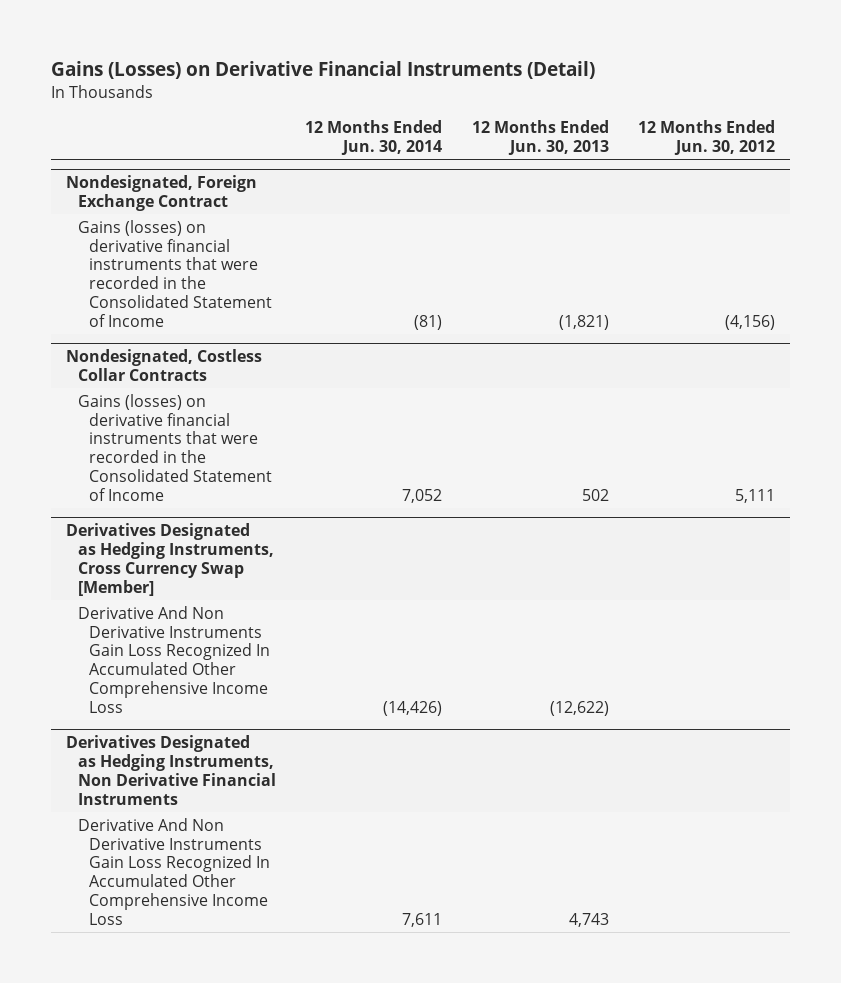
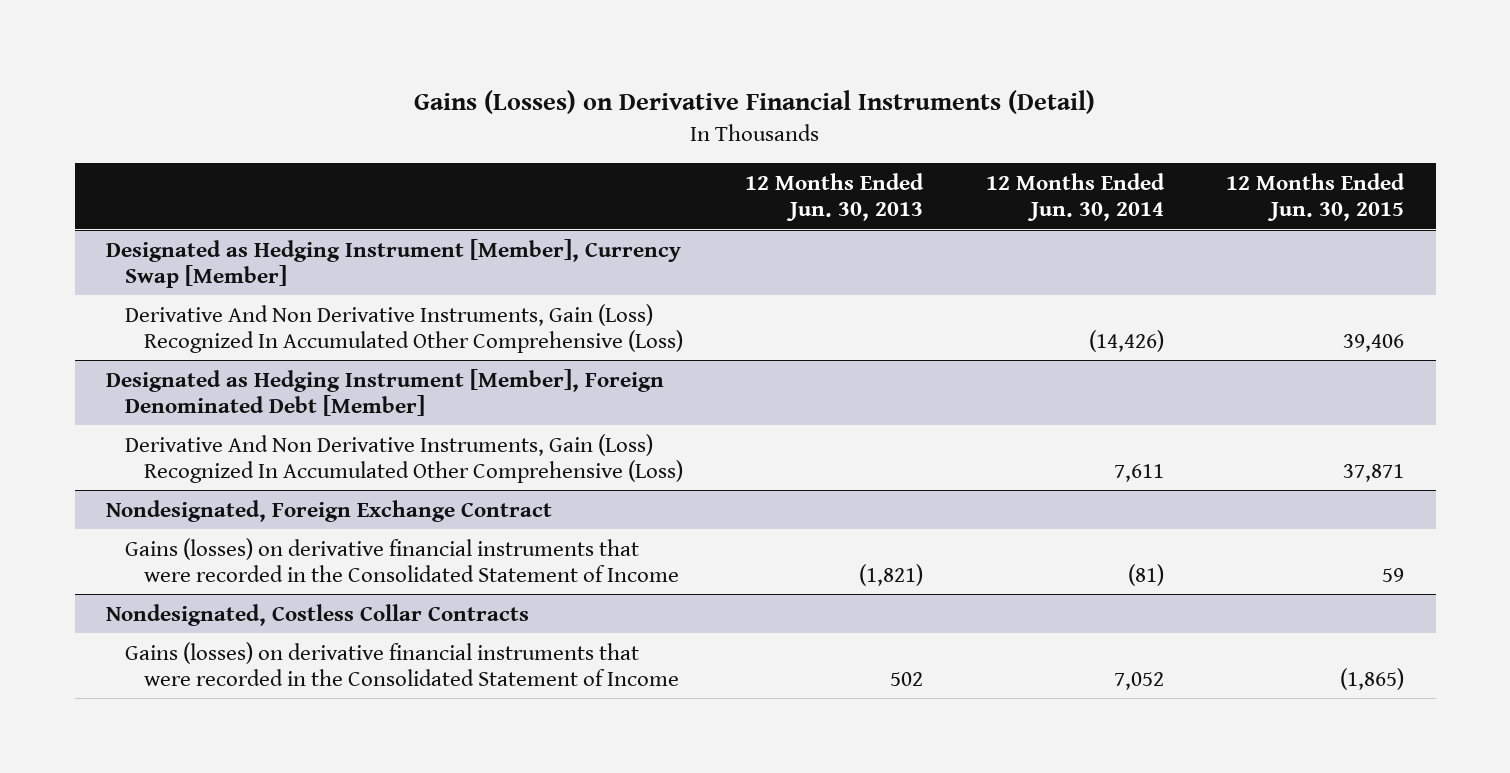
[638,120,776,156] 12 Months Ended Jun. 30, 2012 -> none
none -> [1226,173,1406,222] 12 Months Ended Jun. 30, 2015
none -> [105,238,681,288] Designated as Hedging Instrument [Member], Currency Swap [Member]
none -> [124,303,683,353] Derivative And Non Derivative Instruments, Gain (Loss) Recognized In Accumulated Other Comprehensive (Loss)
none -> [105,368,664,416] Designated as Hedging Instrument [Member], Foreign Denominated Debt [Member]
none -> [124,433,683,483] Derivative And Non Derivative Instruments, Gain (Loss) Recognized In Accumulated Other Comprehensive (Loss)
[65,523,274,596] Derivatives Designated as Hedging Instruments, Cross Currency Swap [Member] -> none
[77,605,271,713] Derivative And Non Derivative Instruments Gain Loss Recognized In Accumulated Other Comprehensive Income Loss -> none
[65,735,276,805] Derivatives Designated as Hedging Instruments, Non Derivative Financial Instruments -> none
[77,817,271,925] Derivative And Non Derivative Instruments Gain Loss Recognized In Accumulated Other Comprehensive Income Loss -> none

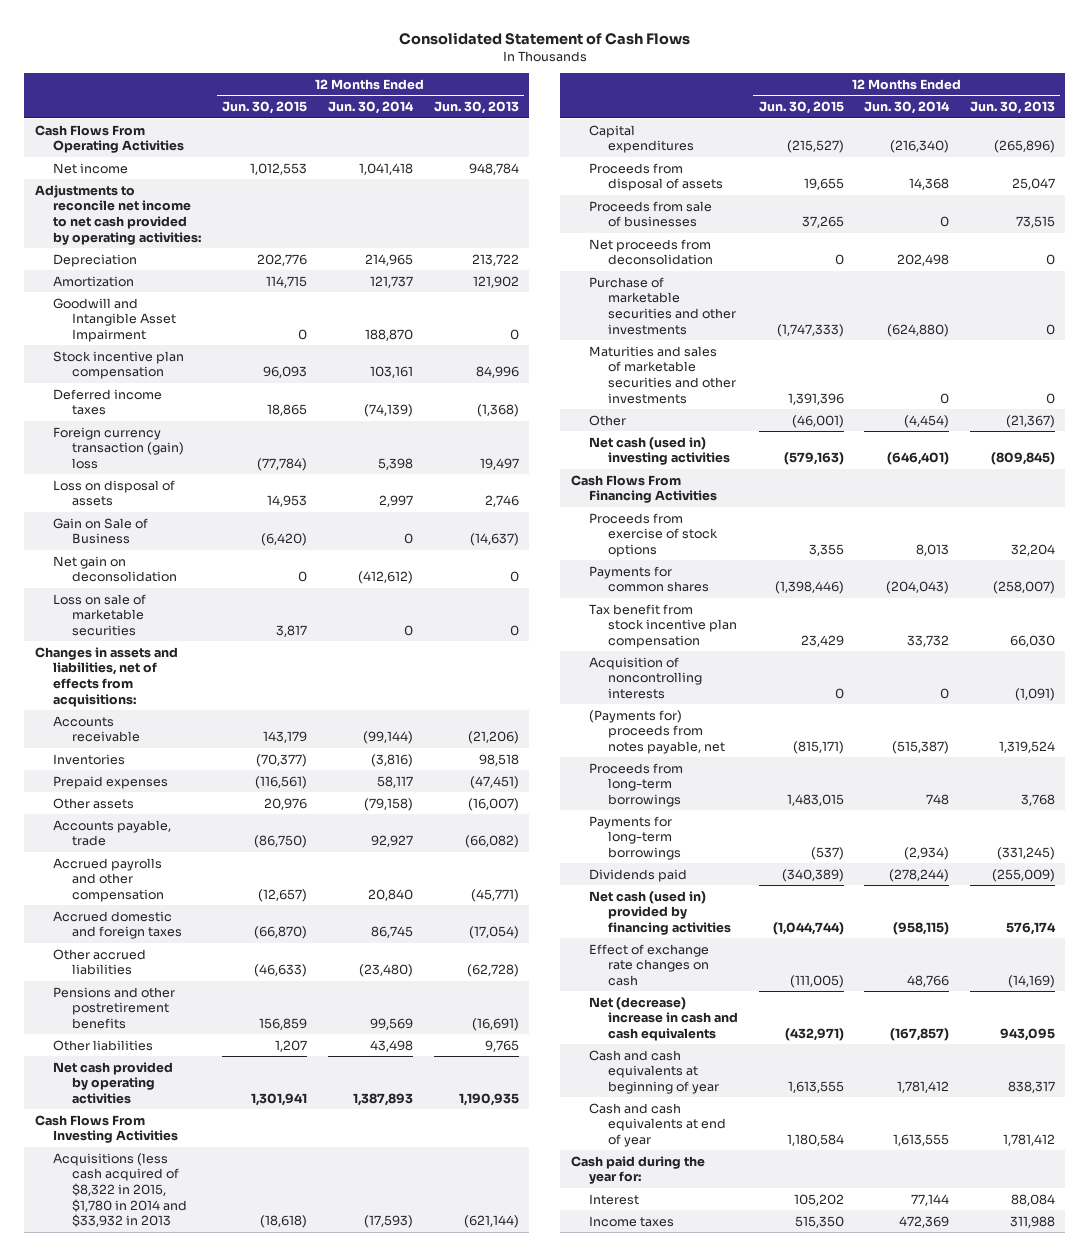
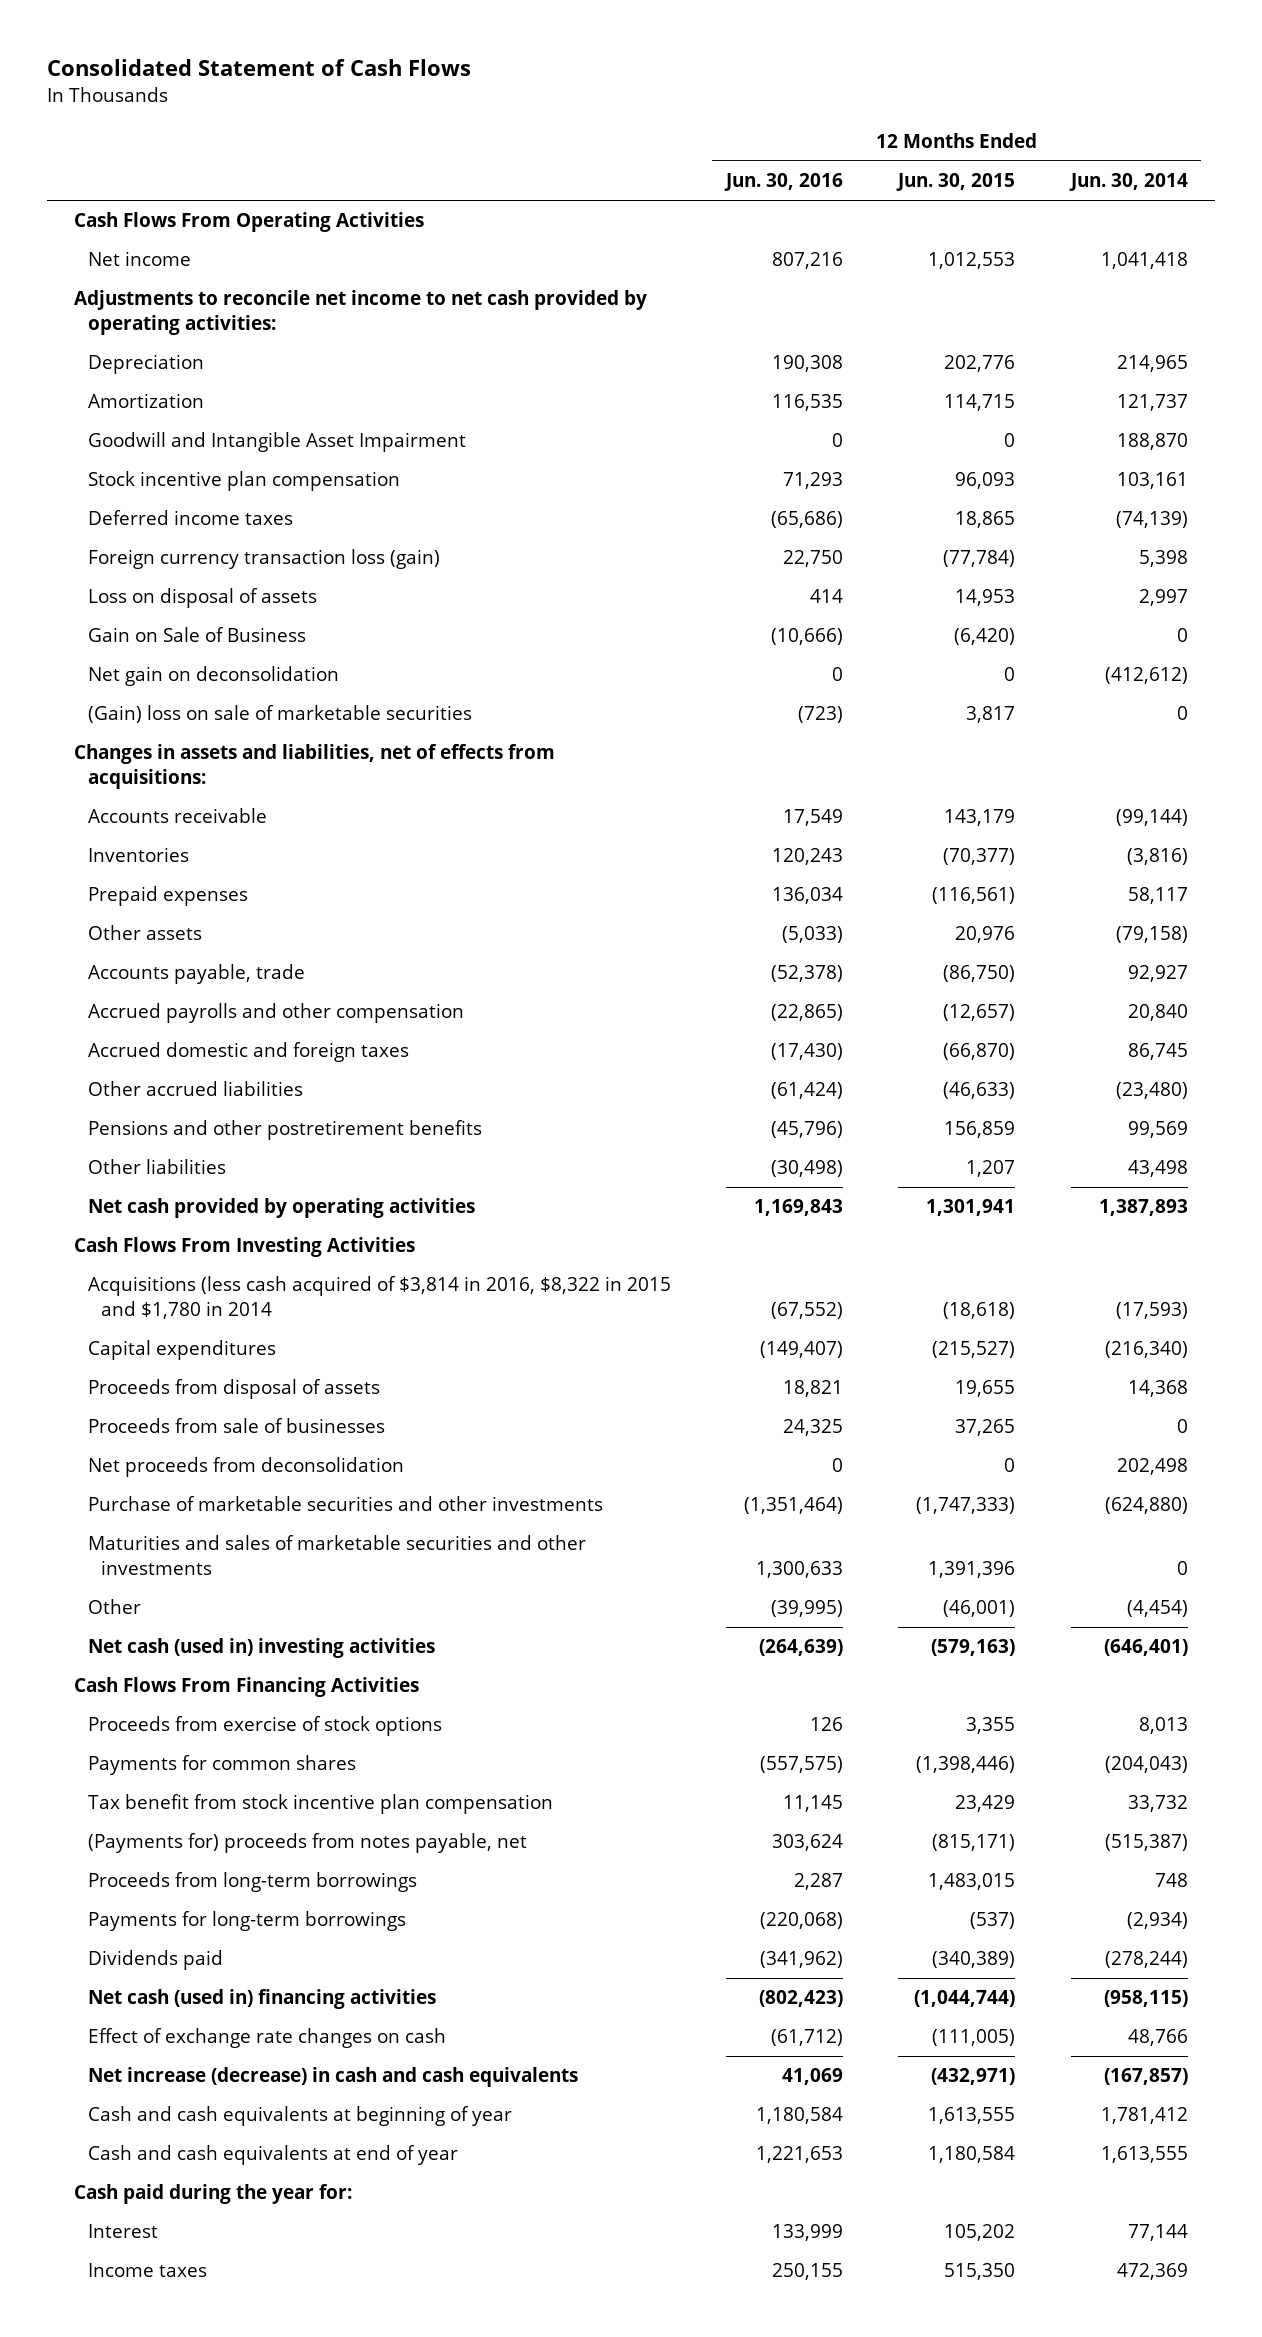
[433,101,519,115] Jun. 30, 2013 -> none
none -> [723,173,843,192] Jun. 30, 2016
[53,426,184,469] Foreign currency transaction (gain) loss -> [87,549,440,570] Foreign currency transaction loss (gain)
[53,593,147,636] Loss on sale of marketable securities -> [87,705,472,724] (Gain) loss on sale of marketable securities
[53,1152,187,1228] Acquisitions (less cash acquired of $8,322 in 2015, $1,780 in 2014 and $33,932 in 2013 -> [87,1276,671,1319] Acquisitions (less cash acquired of $3,814 in 2016, $8,322 in 2015 and $1,780 in 2014
[589,656,702,699] Acquisition of noncontrolling interests -> none
[589,890,731,935] Net cash (used in) provided by financing activities -> [87,1989,436,2010] Net cash (used in) financing activities
[589,996,738,1041] Net (decrease) increase in cash and cash equivalents -> [87,2067,578,2088] Net increase (decrease) in cash and cash equivalents

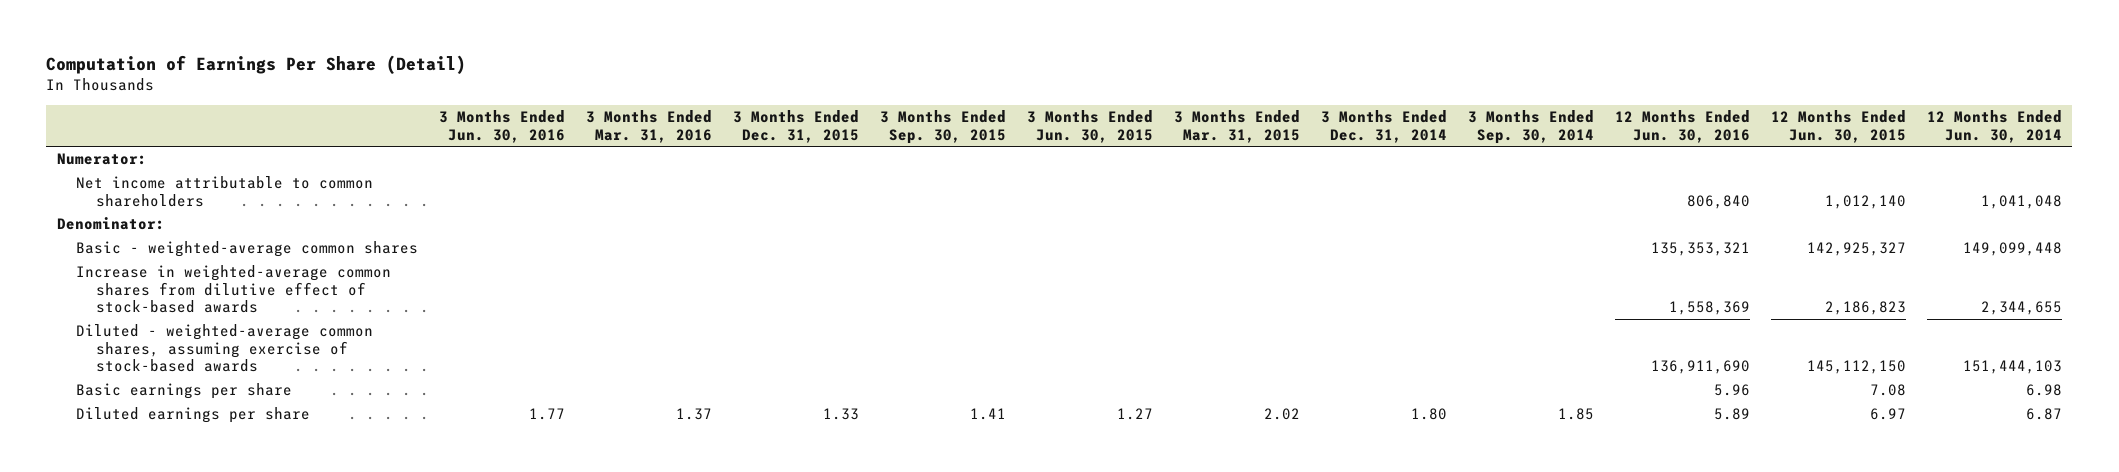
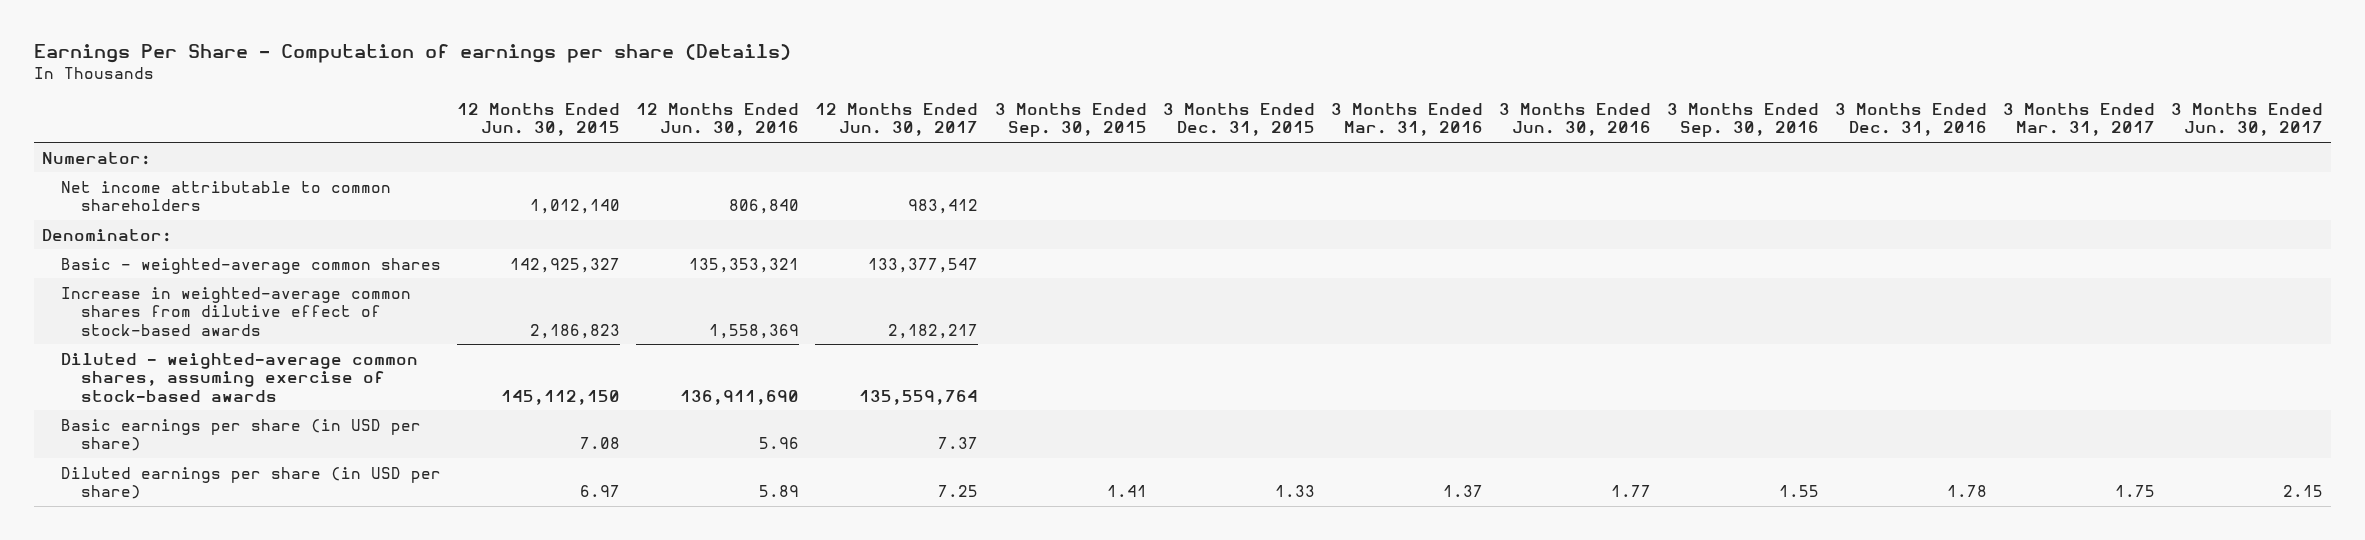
[46,54,467,74] Computation of Earnings Per Share (Detail) -> [33,43,791,63] Earnings Per Share - Computation of earnings per share (Details)
[1027,109,1154,143] 3 Months Ended Jun. 30, 2015 -> none
[1174,109,1301,143] 3 Months Ended Mar. 31, 2015 -> none
[1321,109,1448,143] 3 Months Ended Dec. 31, 2014 -> none
[1467,109,1594,144] 3 Months Ended Sep. 30, 2014 -> none
[1926,109,2062,143] 12 Months Ended Jun. 30, 2014 -> none
none -> [815,102,979,137] 12 Months Ended Jun. 30, 2017
none -> [1666,102,1819,138] 3 Months Ended Sep. 30, 2016
none -> [1834,102,1987,137] 3 Months Ended Dec. 31, 2016
none -> [2002,102,2155,137] 3 Months Ended Mar. 31, 2017
none -> [2170,102,2323,137] 3 Months Ended Jun. 30, 2017
[76,383,293,400] Basic earnings per share -> [61,418,422,452] Basic earnings per share (in USD per share)
[76,407,311,424] Diluted earnings per share -> [61,466,442,500] Diluted earnings per share (in USD per share)

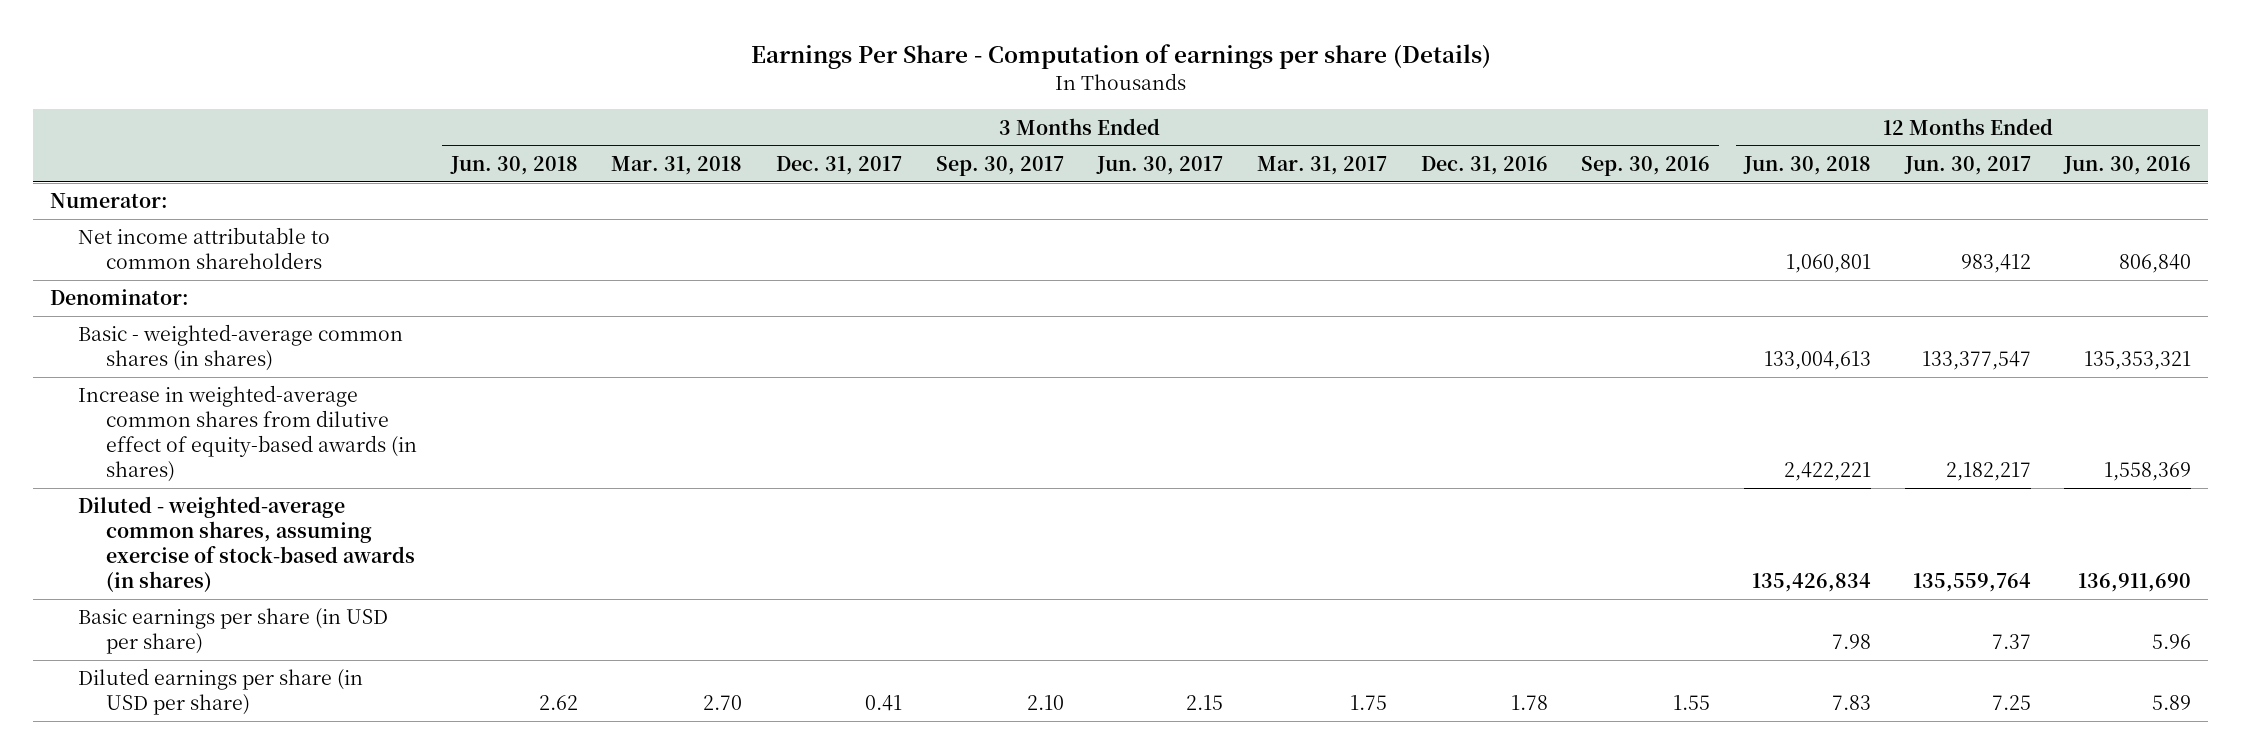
[457,102,621,137] 12 Months Ended Jun. 30, 2015 -> none
[994,102,1147,138] 3 Months Ended Sep. 30, 2015 -> none
[1162,102,1315,137] 3 Months Ended Dec. 31, 2015 -> none
[1330,102,1483,137] 3 Months Ended Mar. 31, 2016 -> none
[1498,102,1651,137] 3 Months Ended Jun. 30, 2016 -> none
none -> [449,155,578,175] Jun. 30, 2018
none -> [611,155,743,175] Mar. 31, 2018
none -> [775,155,902,175] Dec. 31, 2017
none -> [935,155,1064,176] Sep. 30, 2017
none -> [1743,155,1872,175] Jun. 30, 2018
[61,257,442,274] Basic - weighted-average common shares -> [77,324,403,372] Basic - weighted-average common shares (in shares)
[61,286,412,336] Increase in weighted-average common shares from dilutive effect of stock-based awards -> [77,385,417,482] Increase in weighted-average common shares from dilutive effect of equity-based awards (in shares)
[61,352,419,402] Diluted - weighted-average common shares, assuming exercise of stock-based awards -> [77,496,415,592] Diluted - weighted-average common shares, assuming exercise of stock-based awards (in shares)

